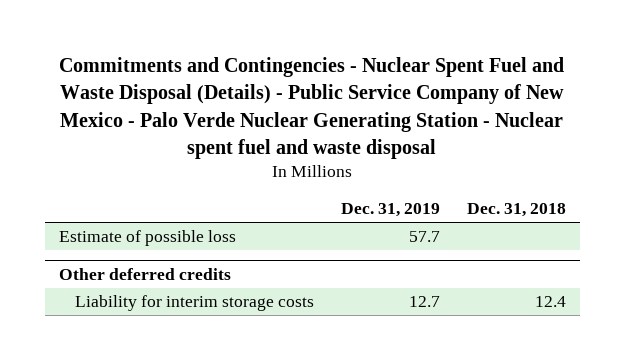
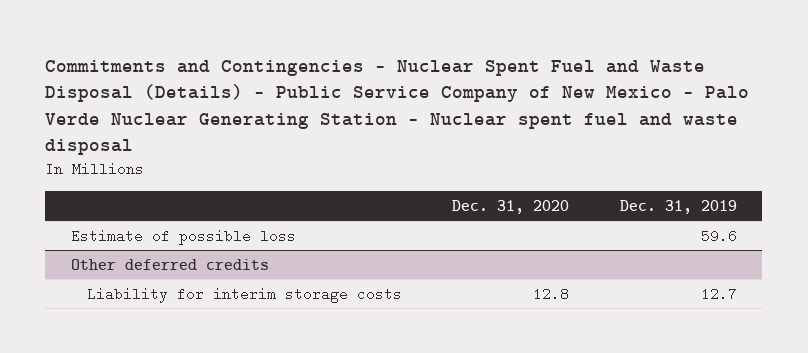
[467,203,567,218] Dec. 31, 2018 -> none
none -> [452,199,570,214] Dec. 31, 2020
[409,231,441,243] 57.7 -> [701,228,738,243] 59.6

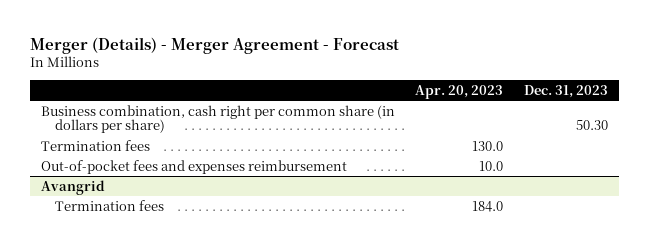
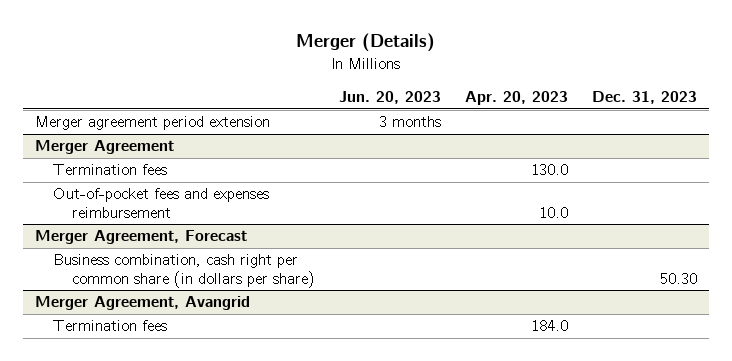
[30,37,400,55] Merger (Details) - Merger Agreement - Forecast -> [296,33,436,53] Merger (Details)
none -> [339,90,442,104] Jun. 20, 2023
[40,104,395,134] Business combination, cash right per common share (in dollars per share) -> none
none -> [34,116,270,131] Merger agreement period extension
none -> [34,140,174,155] Merger Agreement
[40,179,105,195] Avangrid -> none
none -> [34,230,247,245] Merger Agreement, Forecast
none -> [53,254,315,288] Business combination, cash right per common share (in dollars per share)
none -> [34,296,250,311] Merger Agreement, Avangrid

